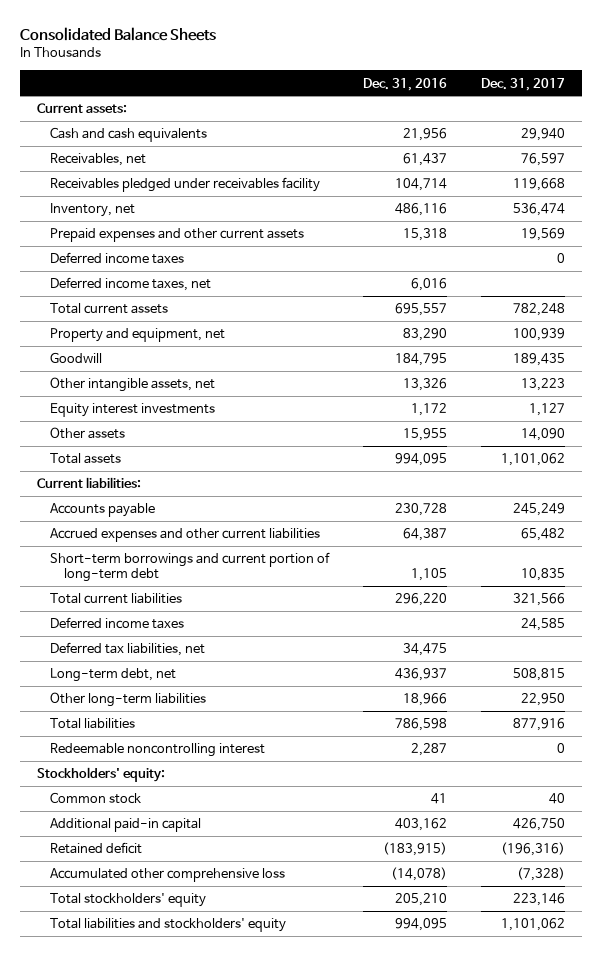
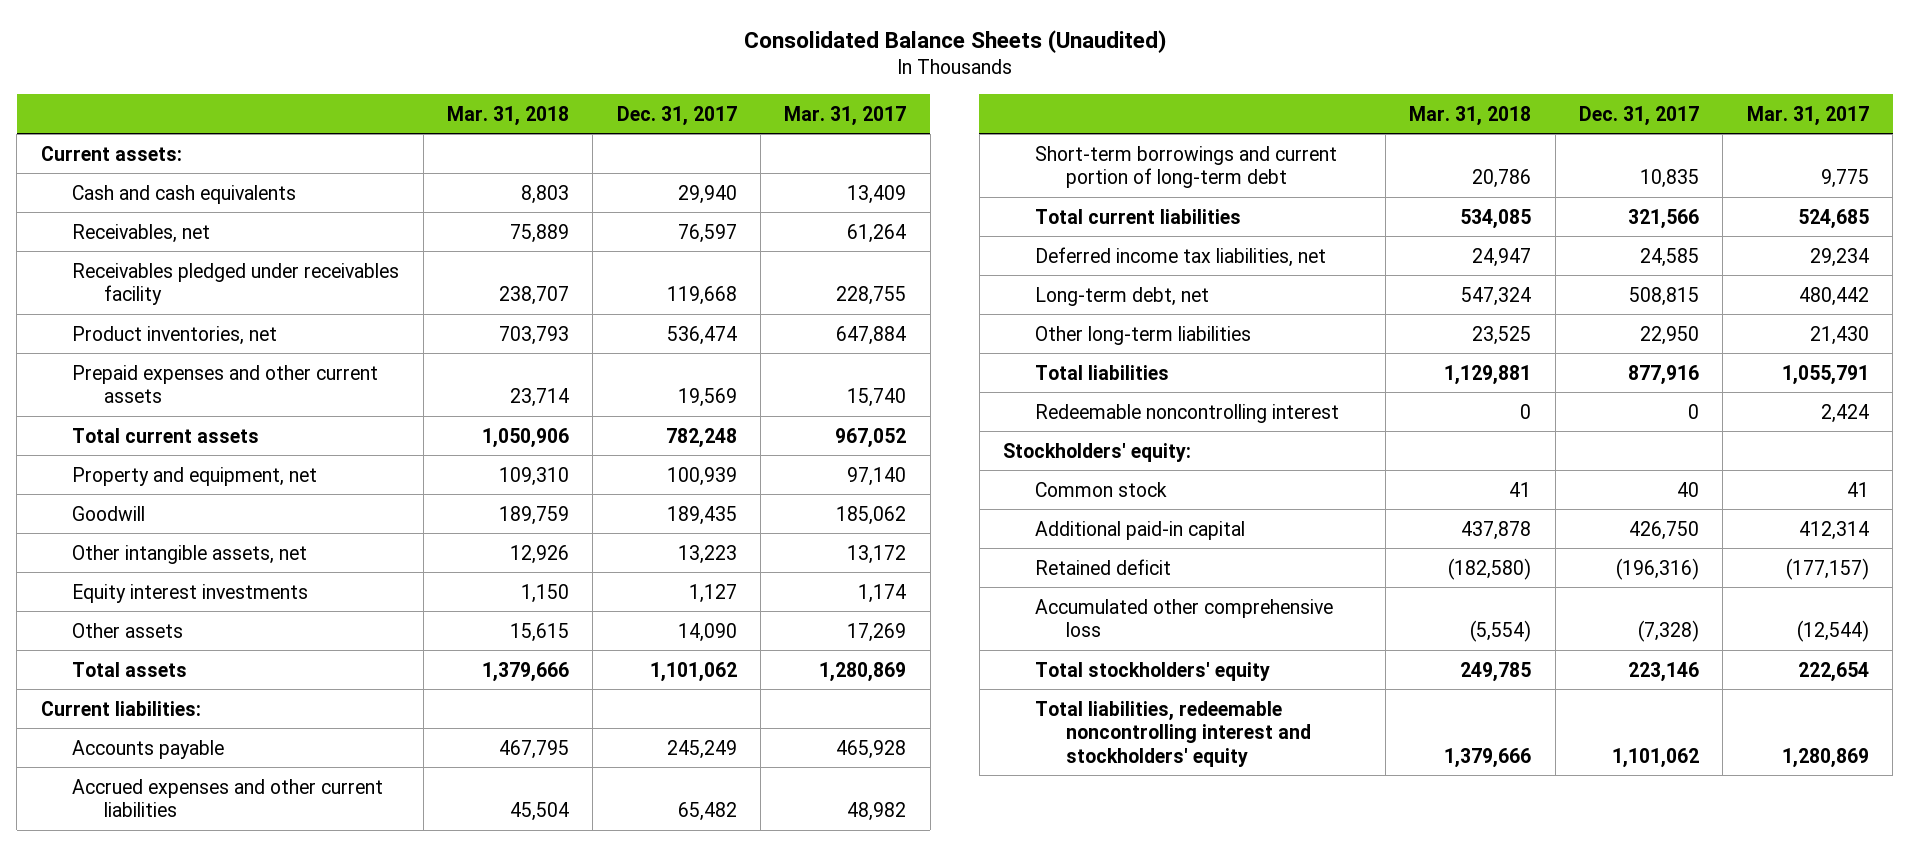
[19,27,216,42] Consolidated Balance Sheets -> [743,29,1166,53] Consolidated Balance Sheets (Unaudited)
[363,77,448,91] Dec. 31, 2016 -> none
none -> [446,105,569,126] Mar. 31, 2018
none -> [784,105,907,126] Mar. 31, 2017
[50,203,136,218] Inventory, net -> [72,325,278,345] Product inventories, net
[50,252,185,265] Deferred income taxes -> none
[50,277,212,292] Deferred income taxes, net -> none
[50,642,206,657] Deferred tax liabilities, net -> none
[50,617,185,630] Deferred income taxes -> [1034,246,1326,267] Deferred income tax liabilities, net
[50,918,287,933] Total liabilities and stockholders' equity -> [1034,700,1312,767] Total liabilities, redeemable noncontrolling interest and stockholders' equity

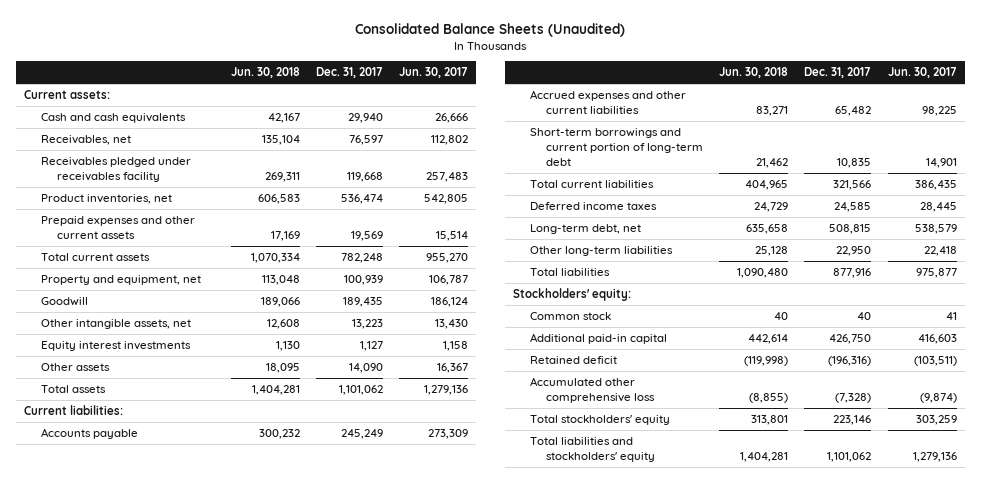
[446,105,569,126] Mar. 31, 2018 -> none
[784,105,907,126] Mar. 31, 2017 -> none
none -> [230,67,300,79] Jun. 30, 2018
none -> [398,67,468,79] Jun. 30, 2017
[1034,246,1326,267] Deferred income tax liabilities, net -> [529,202,657,211] Deferred income taxes
[1034,403,1339,423] Redeemable noncontrolling interest -> none
[1034,700,1312,767] Total liabilities, redeemable noncontrolling interest and stockholders' equity -> [529,437,656,463] Total liabilities and stockholders' equity

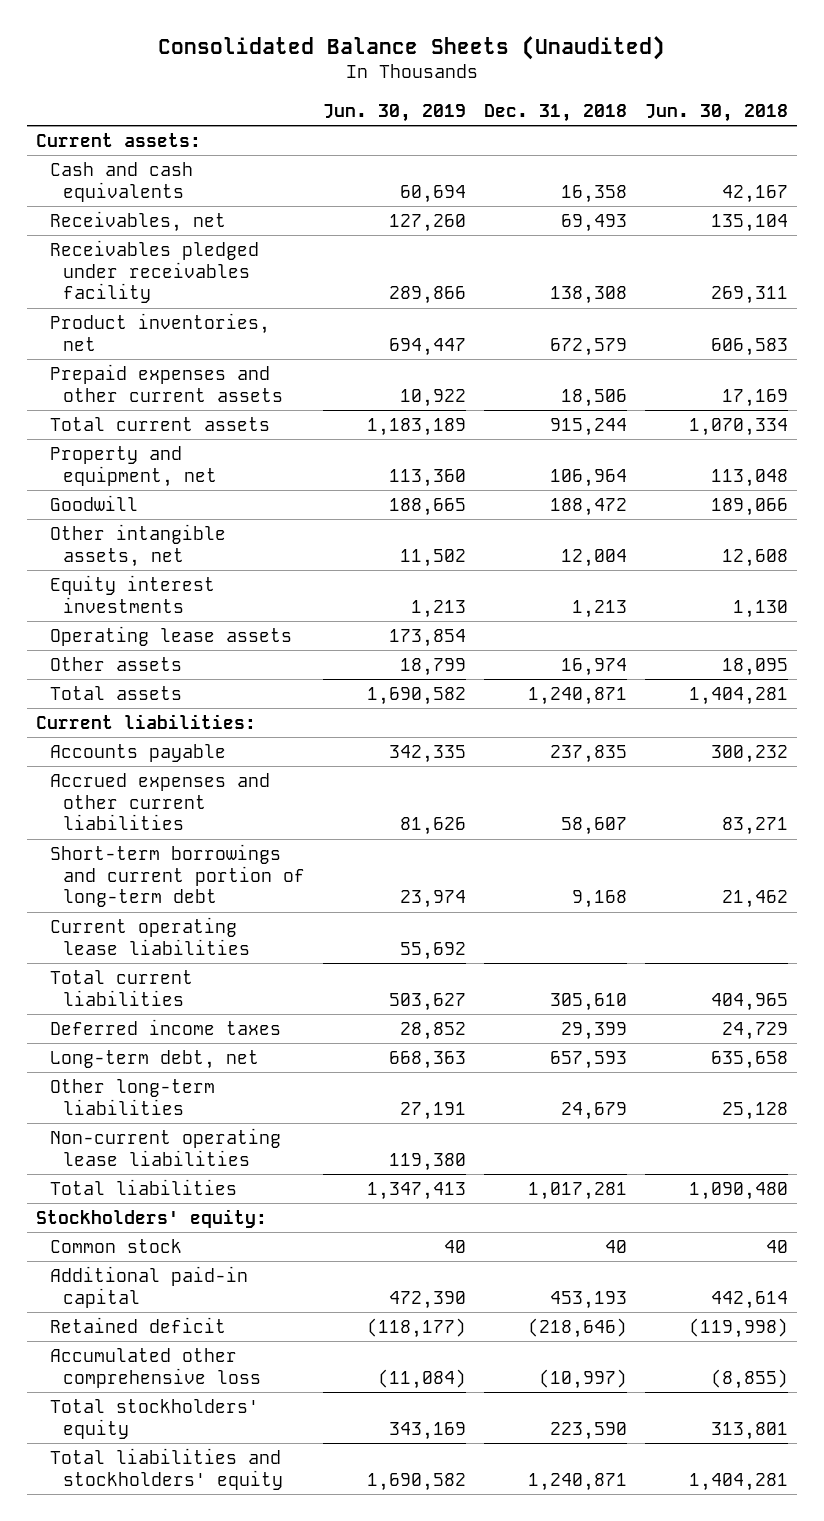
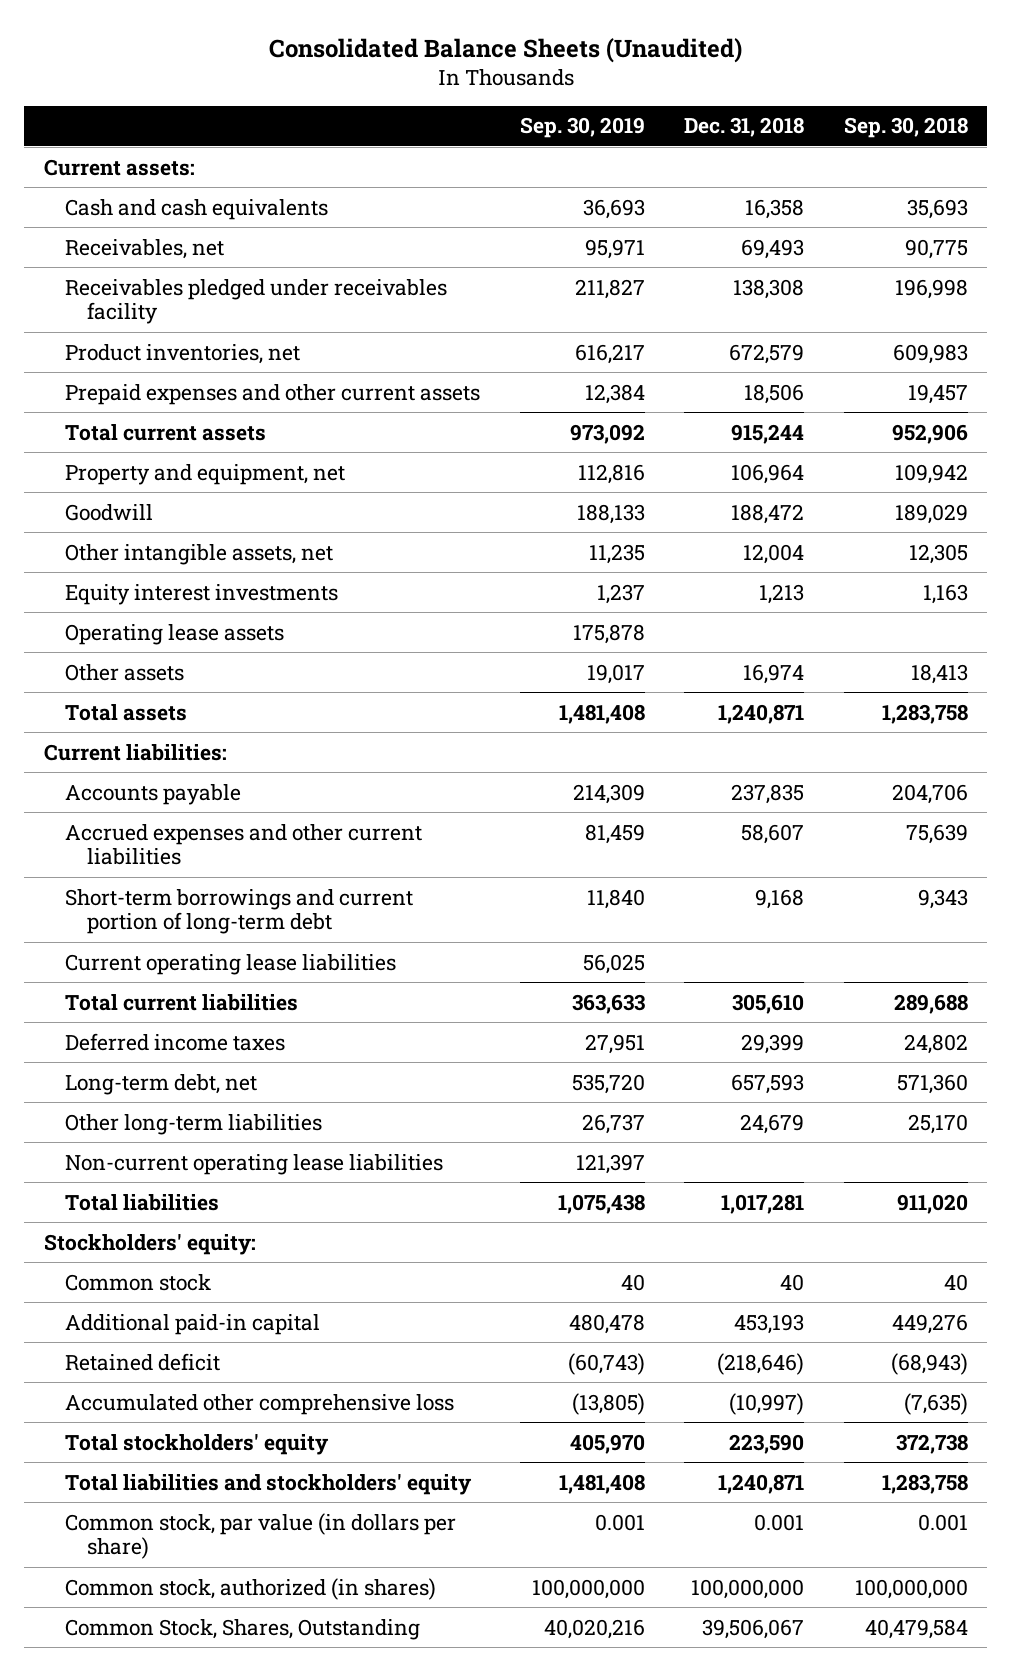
[323,103,467,122] Jun. 30, 2019 -> none
[645,103,789,122] Jun. 30, 2018 -> none
none -> [519,117,645,139] Sep. 30, 2019
none -> [843,117,968,139] Sep. 30, 2018
none -> [65,1512,457,1560] Common stock, par value (in dollars per share)
none -> [65,1577,437,1600] Common stock, authorized (in shares)
none -> [65,1618,421,1640] Common Stock, Shares, Outstanding

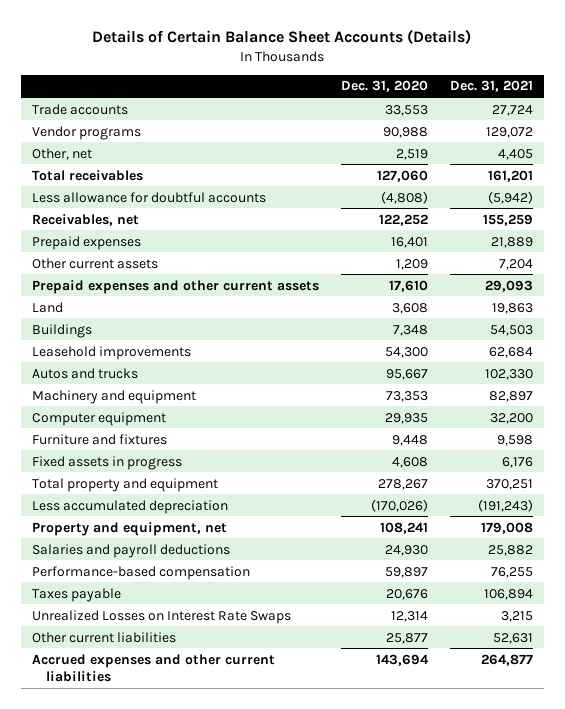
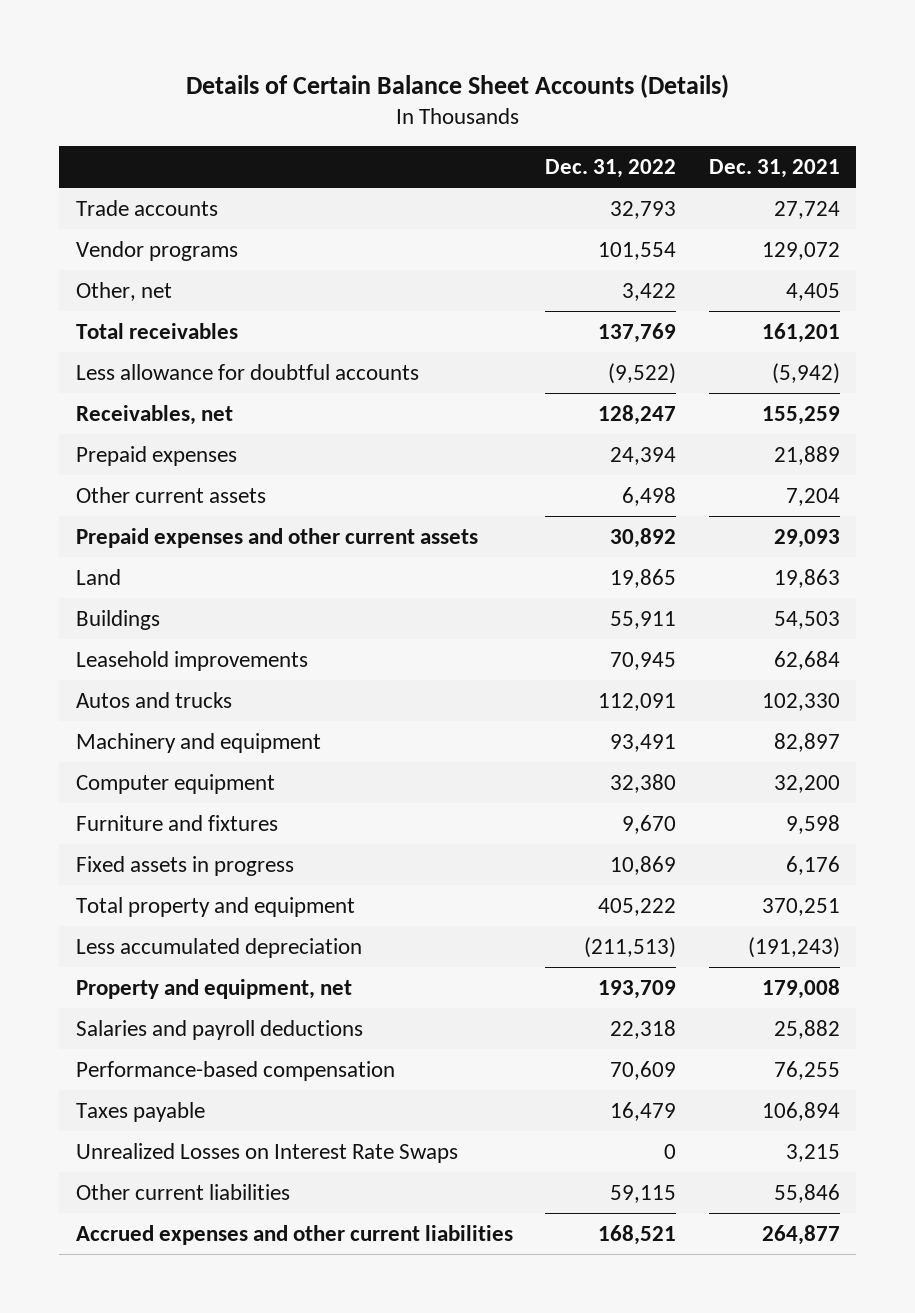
[340,80,428,93] Dec. 31, 2020 -> none
none -> [545,159,677,179] Dec. 31, 2022
[493,632,534,644] 52,631 -> [773,1183,840,1203] 55,846

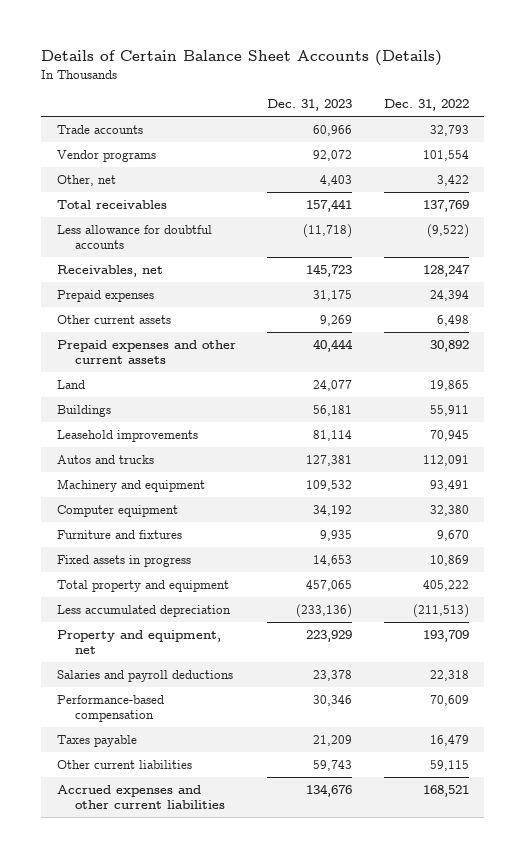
[708,159,840,179] Dec. 31, 2021 -> none
none -> [267,99,353,112] Dec. 31, 2023
[75,1142,458,1163] Unrealized Losses on Interest Rate Swaps -> none

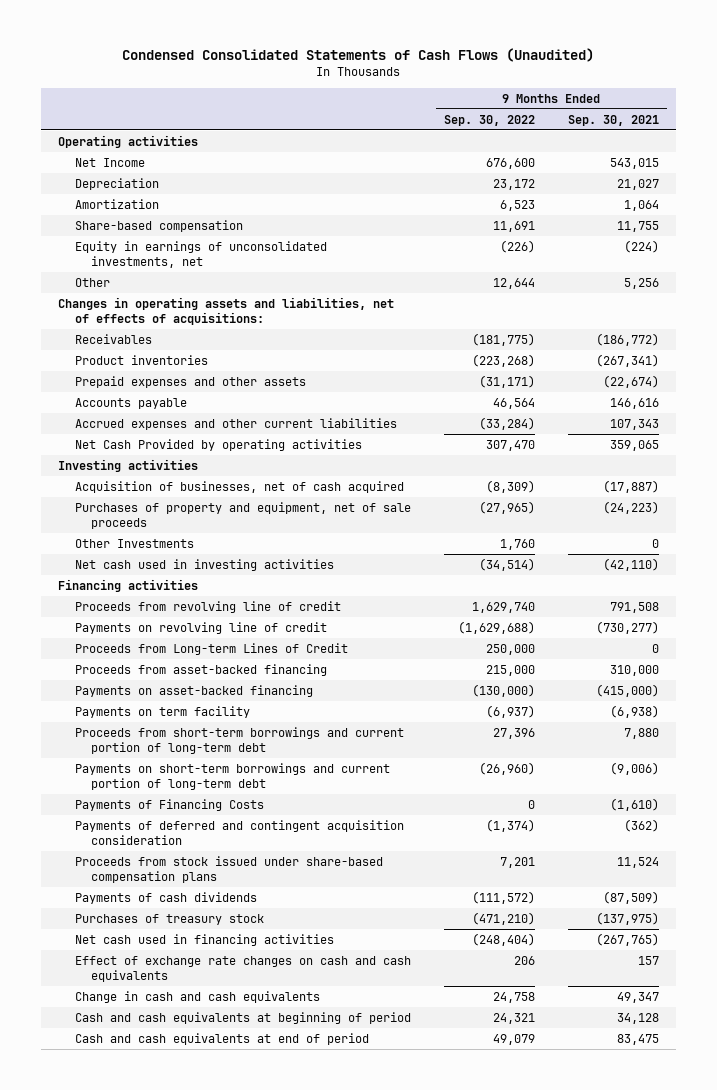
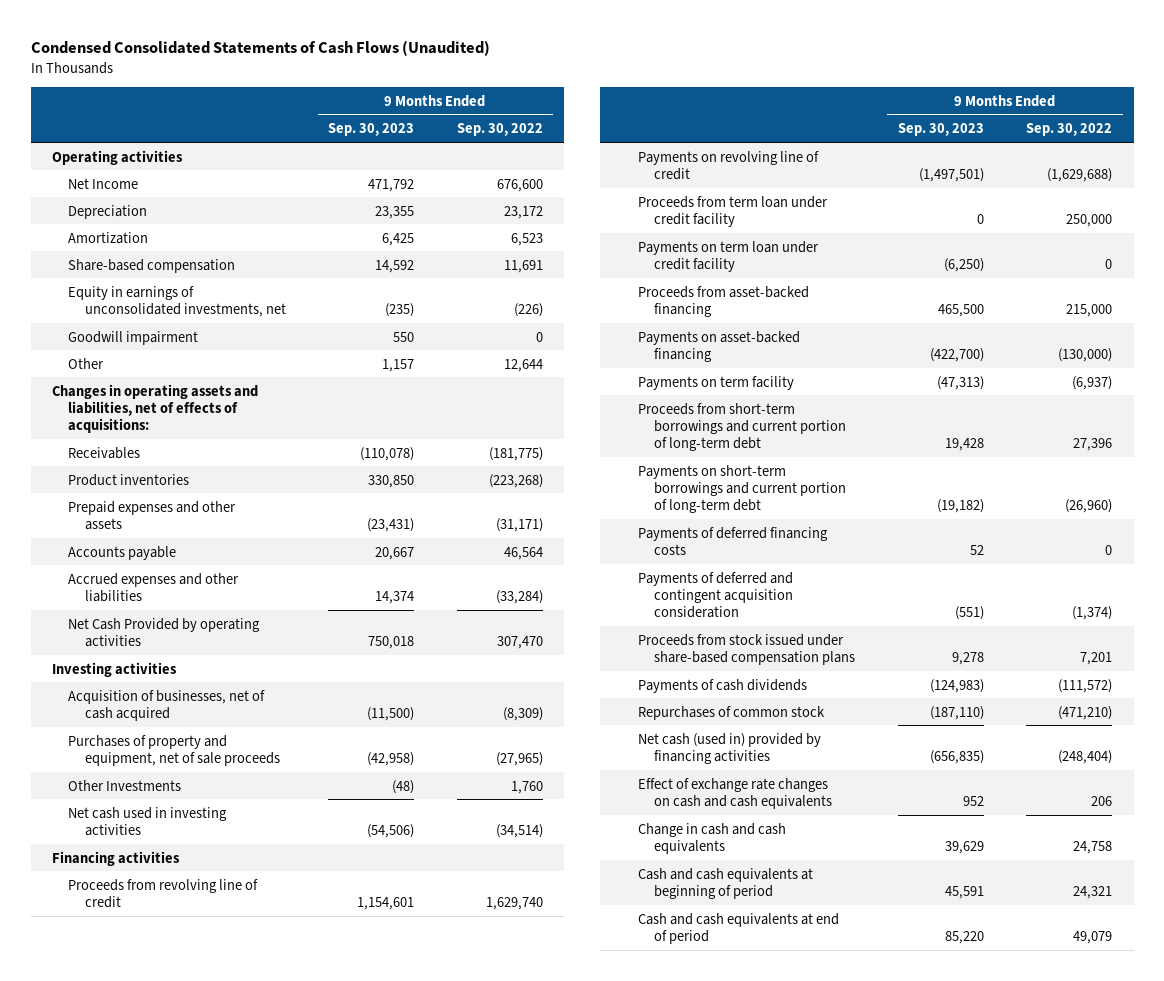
[568,114,660,126] Sep. 30, 2021 -> none
none -> [328,123,415,137] Sep. 30, 2023
none -> [68,330,199,345] Goodwill impairment
[74,417,397,430] Accrued expenses and other current liabilities -> [68,572,240,602] Accrued expenses and other liabilities
[74,642,348,655] Proceeds from Long-term Lines of Credit -> [637,195,828,227] Proceeds from term loan under credit facility
none -> [637,240,819,272] Payments on term loan under credit facility
[74,798,264,811] Payments of Financing Costs -> [637,526,828,555] Payments of deferred financing costs
[74,913,264,925] Purchases of treasury stock -> [637,705,825,720] Repurchases of common stock
[74,933,334,946] Net cash used in financing activities -> [637,732,821,764] Net cash (used in) provided by financing activities

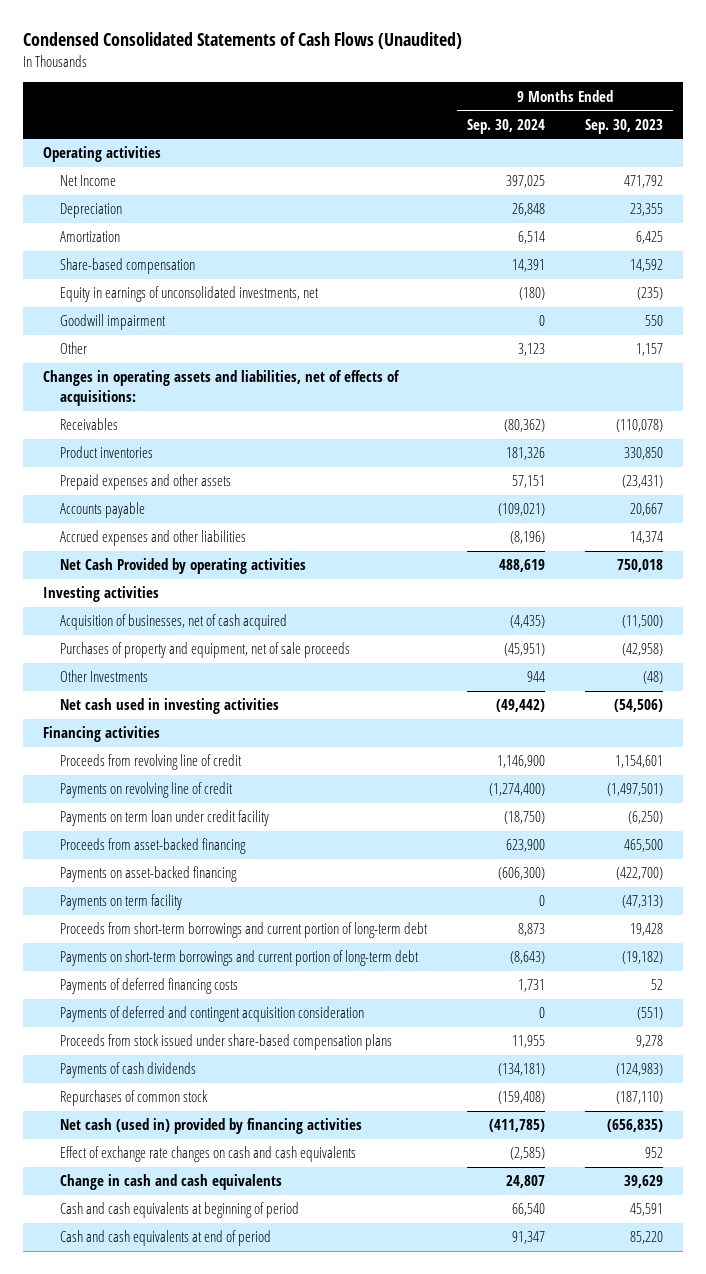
[456,123,543,137] Sep. 30, 2022 -> none
none -> [467,118,546,134] Sep. 30, 2024
[637,195,828,227] Proceeds from term loan under credit facility -> none

